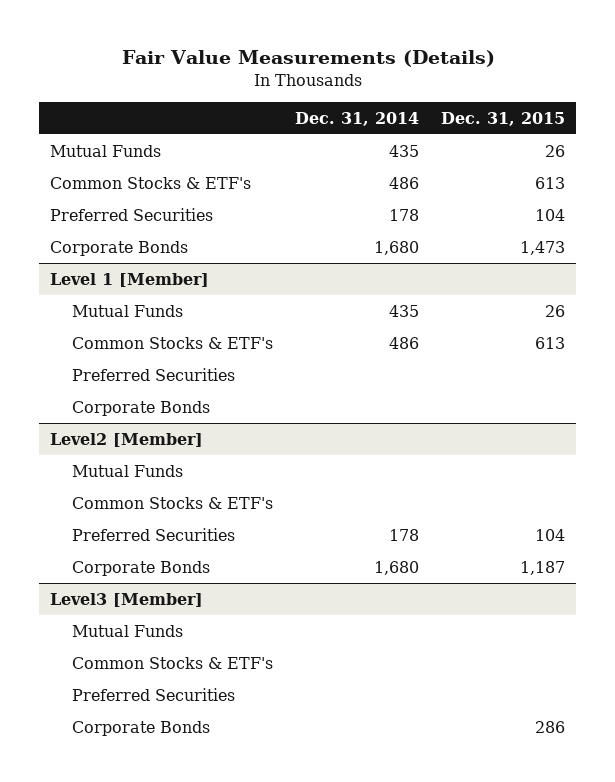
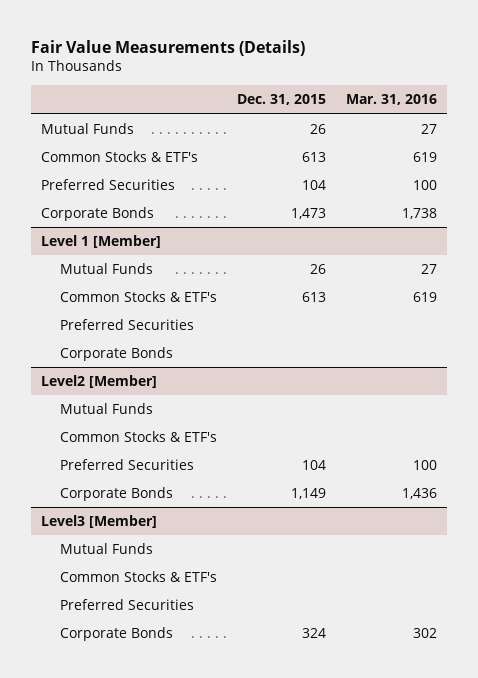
[295,111,420,126] Dec. 31, 2014 -> none
none -> [346,94,438,106] Mar. 31, 2016
[520,560,566,575] 1,187 -> [291,488,327,500] 1,149
[535,720,566,733] 286 -> [302,628,327,639] 324

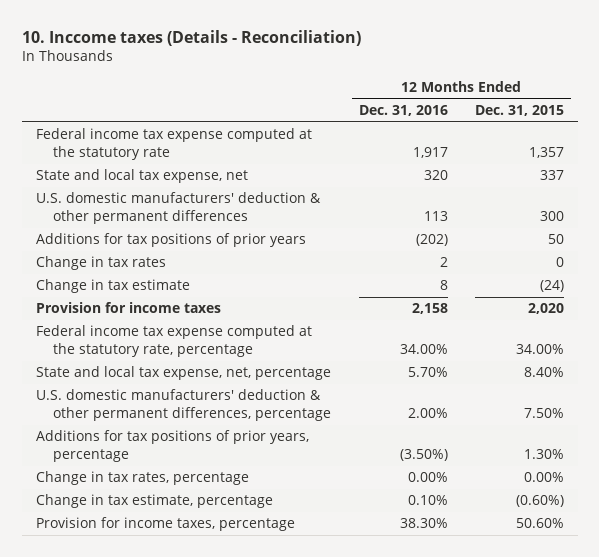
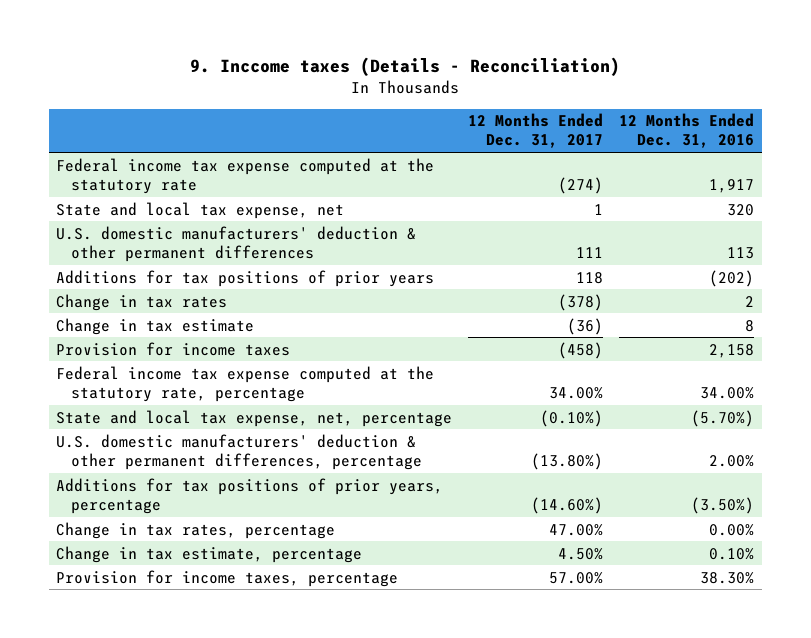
[21,30,361,47] 10. Inccome taxes (Details - Reconciliation) -> [190,57,621,77] 9. Inccome taxes (Details - Reconciliation)
[474,104,564,116] Dec. 31, 2015 -> none
none -> [468,113,604,149] 12 Months Ended Dec. 31, 2017
[407,367,448,378] 5.70% -> [691,409,755,427] (5.70%)

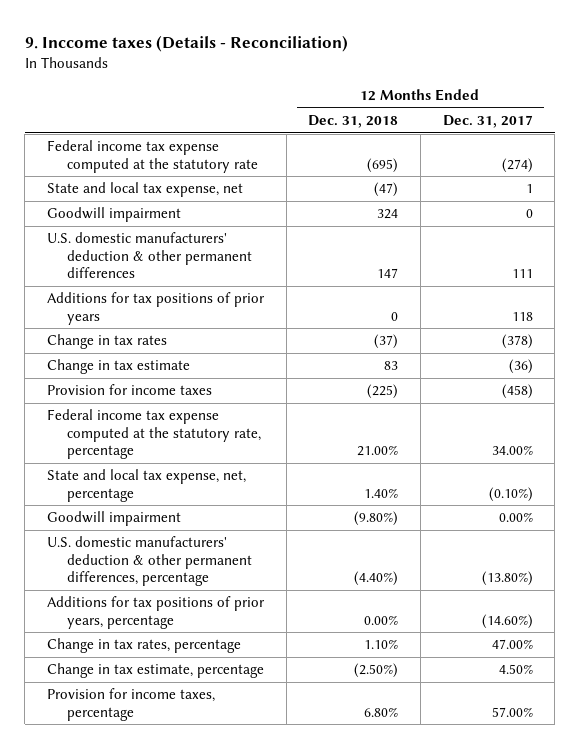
[619,113,755,149] 12 Months Ended Dec. 31, 2016 -> none
none -> [308,114,399,128] Dec. 31, 2018
none -> [46,207,181,223] Goodwill impairment
none -> [46,511,181,527] Goodwill impairment

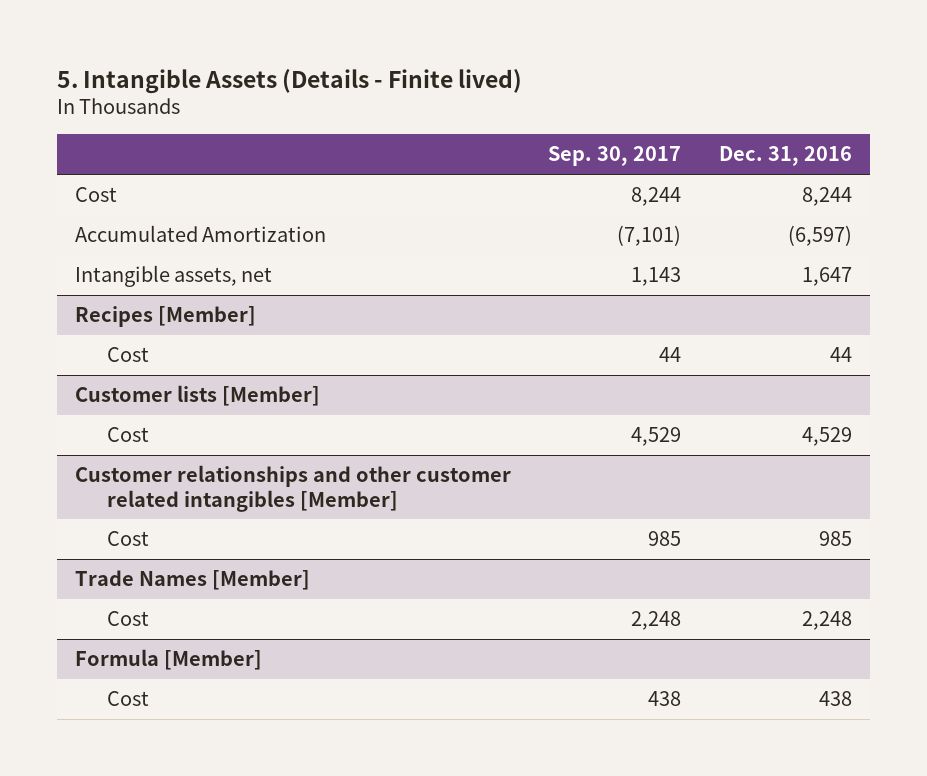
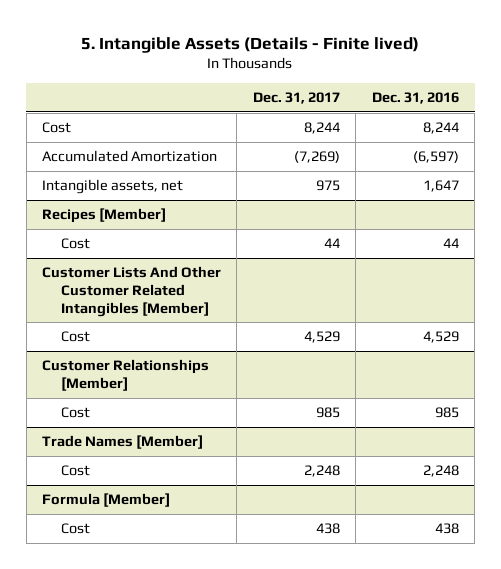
[548,146,682,167] Sep. 30, 2017 -> none
none -> [252,92,340,105] Dec. 31, 2017
[75,385,321,407] Customer lists [Member] -> none
none -> [41,266,221,317] Customer Lists And Other Customer Related Intangibles [Member]
[75,465,512,512] Customer relationships and other customer related intangibles [Member] -> [41,359,209,391] Customer Relationships [Member]

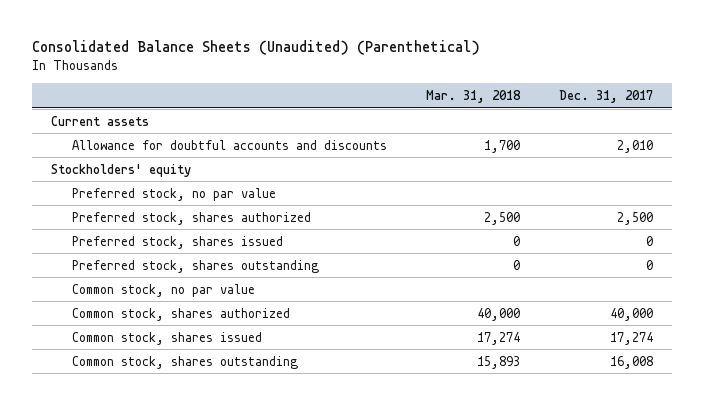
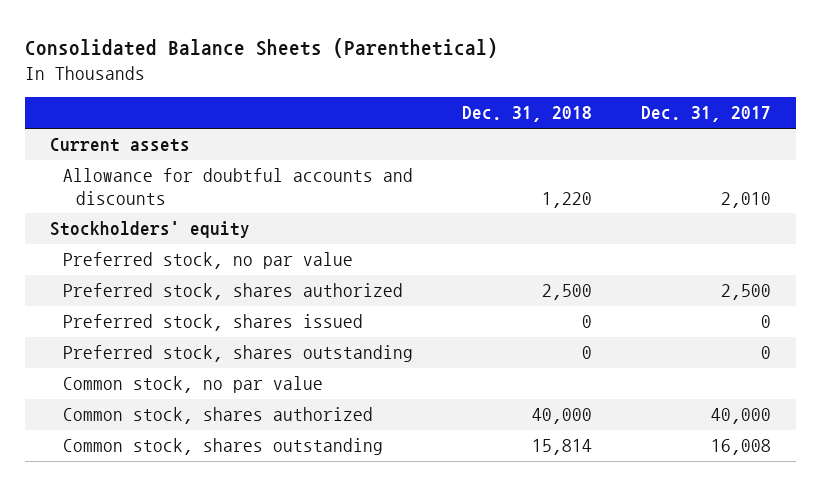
[31,40,480,56] Consolidated Balance Sheets (Unaudited) (Parenthetical) -> [24,37,498,58] Consolidated Balance Sheets (Parenthetical)
[425,89,521,103] Mar. 31, 2018 -> none
none -> [462,106,593,123] Dec. 31, 2018
[72,331,263,345] Common stock, shares issued -> none

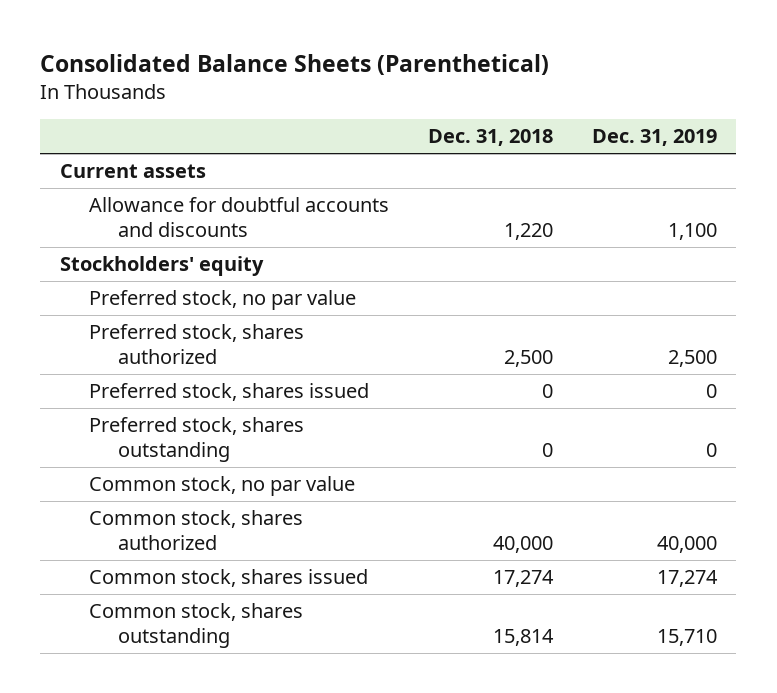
[641,106,772,123] Dec. 31, 2017 -> none
none -> [591,129,717,147] Dec. 31, 2019
none -> [88,569,368,588] Common stock, shares issued

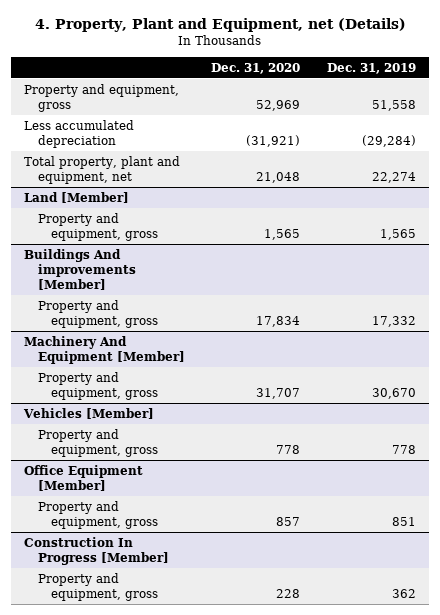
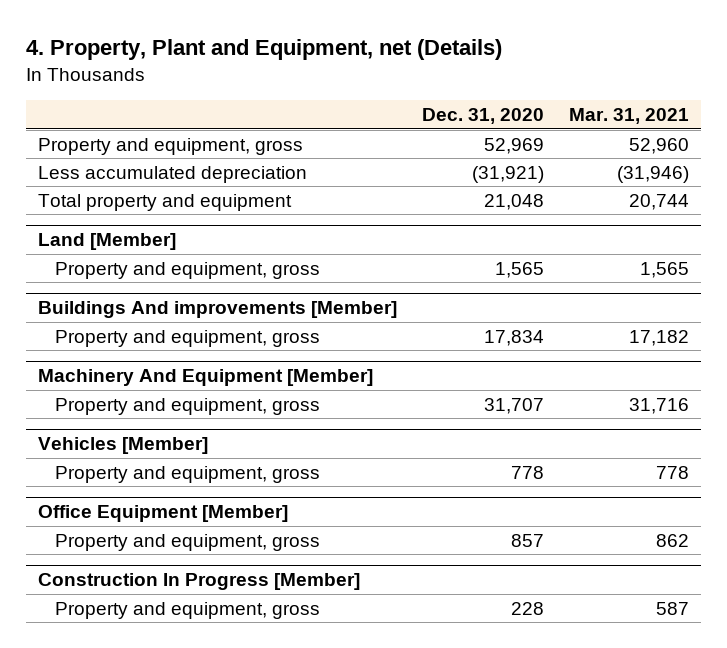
[327,62,417,74] Dec. 31, 2019 -> none
none -> [568,107,689,124] Mar. 31, 2021
[24,155,181,184] Total property, plant and equipment, net -> [38,193,293,211] Total property and equipment

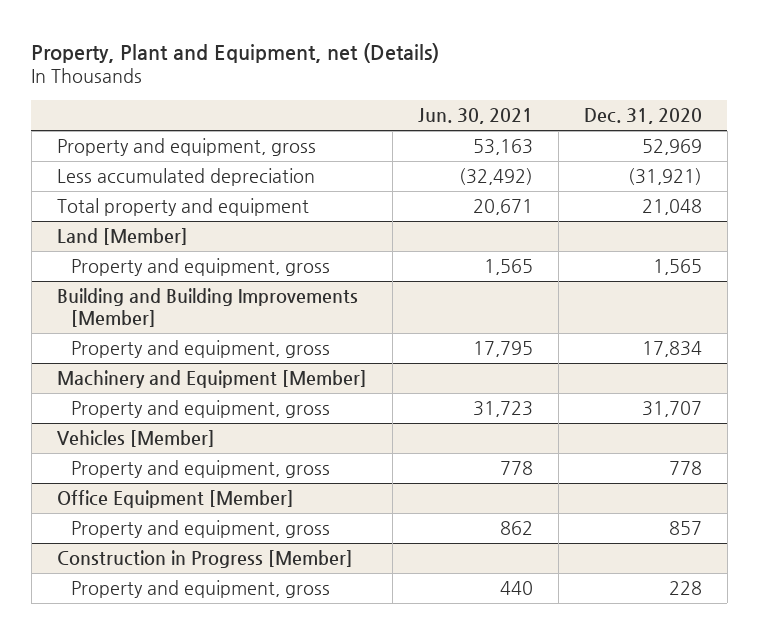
[25,39,502,61] 4. Property, Plant and Equipment, net (Details) -> [31,42,440,63] Property, Plant and Equipment, net (Details)
[568,107,689,124] Mar. 31, 2021 -> none
none -> [417,108,533,125] Jun. 30, 2021
[38,301,398,319] Buildings And improvements [Member] -> [56,288,358,327] Building and Building Improvements [Member]
[38,369,374,387] Machinery And Equipment [Member] -> [56,370,367,389] Machinery and Equipment [Member]
[38,573,361,591] Construction In Progress [Member] -> [56,550,353,569] Construction in Progress [Member]

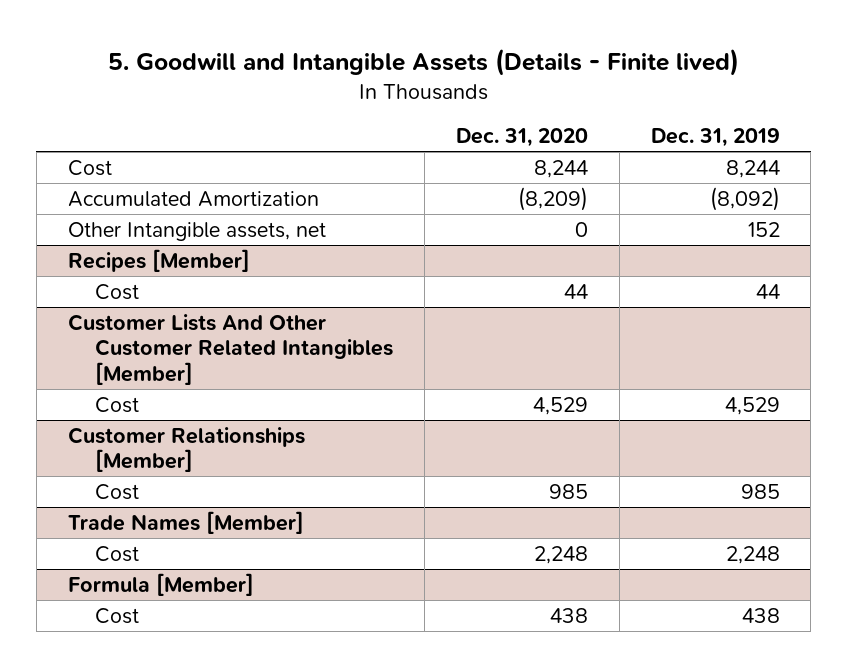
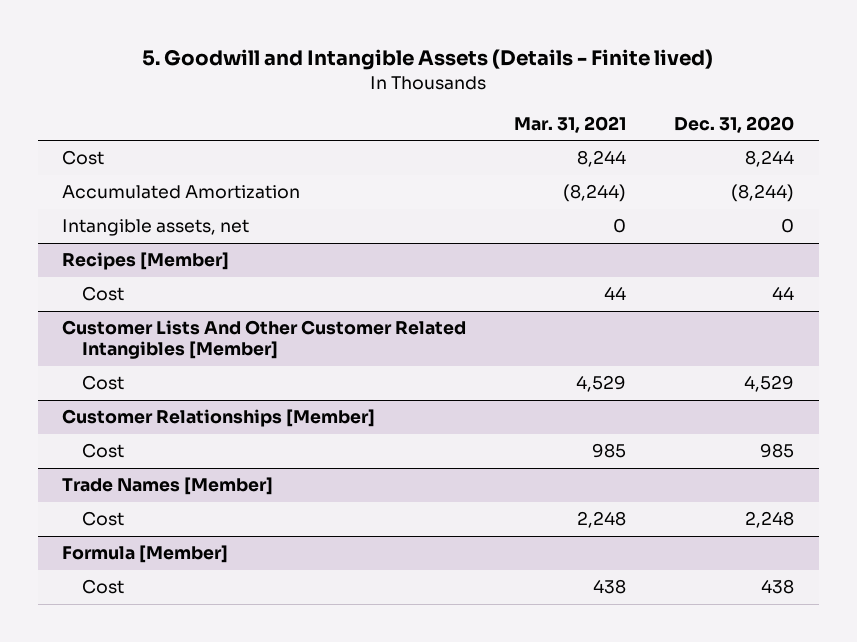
[650,127,780,147] Dec. 31, 2019 -> none
none -> [514,115,627,133] Mar. 31, 2021
[517,186,588,211] (8,209) -> [731,184,795,203] (8,244)
[67,221,326,241] Other Intangible assets, net -> [62,219,250,237] Intangible assets, net

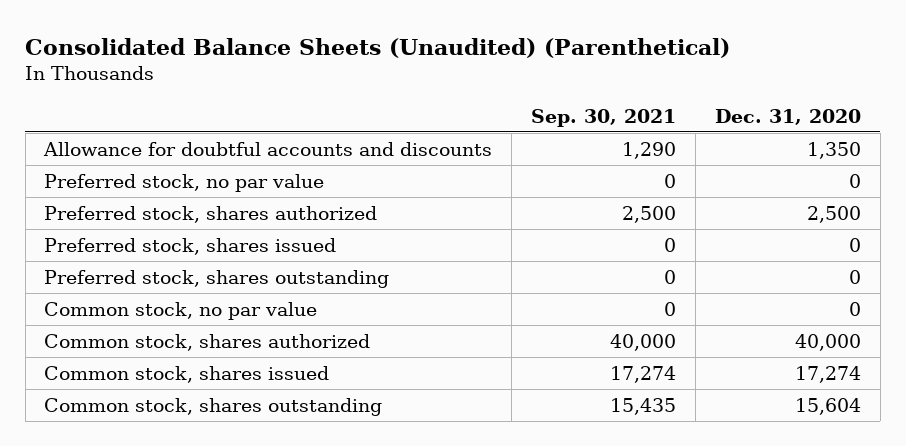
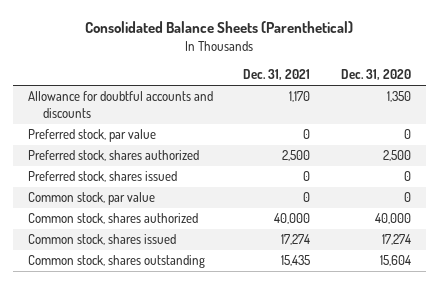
[25,37,731,58] Consolidated Balance Sheets (Unaudited) (Parenthetical) -> [85,21,354,34] Consolidated Balance Sheets (Parenthetical)
[531,108,677,127] Sep. 30, 2021 -> none
none -> [243,69,311,81] Dec. 31, 2021
[44,174,325,193] Preferred stock, no par value -> [28,129,157,143] Preferred stock, par value
[44,270,390,289] Preferred stock, shares outstanding -> none
[44,302,318,321] Common stock, no par value -> [28,192,156,206] Common stock, par value

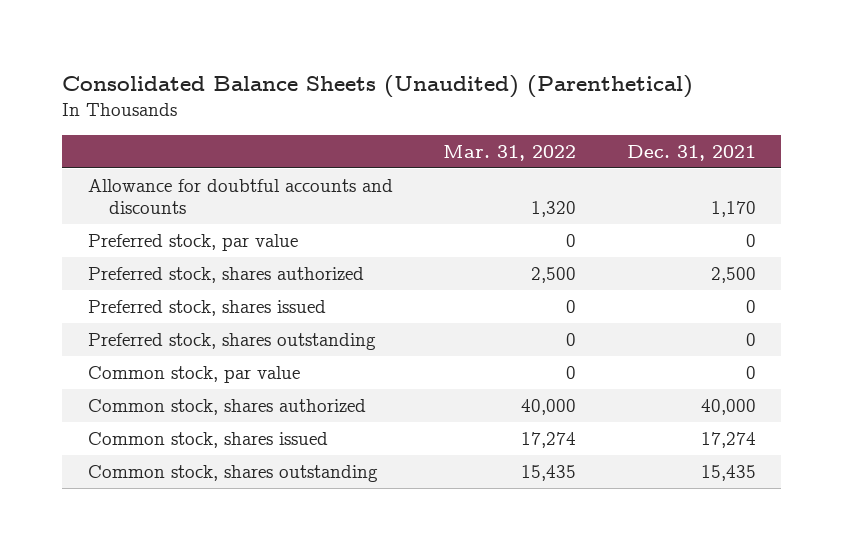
[85,21,354,34] Consolidated Balance Sheets (Parenthetical) -> [62,75,694,99] Consolidated Balance Sheets (Unaudited) (Parenthetical)
[340,69,411,81] Dec. 31, 2020 -> none
none -> [443,144,577,161] Mar. 31, 2022
none -> [87,332,376,350] Preferred stock, shares outstanding

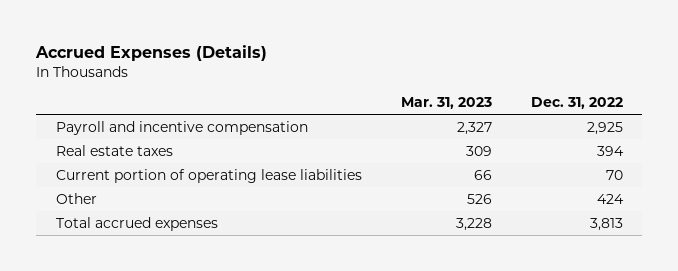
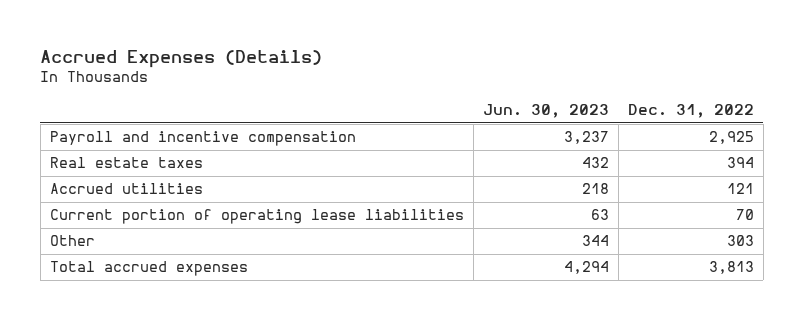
[400,97,492,110] Mar. 31, 2023 -> none
none -> [482,104,609,119] Jun. 30, 2023
none -> [49,183,203,195] Accrued utilities
[596,193,624,204] 424 -> [726,235,754,247] 303

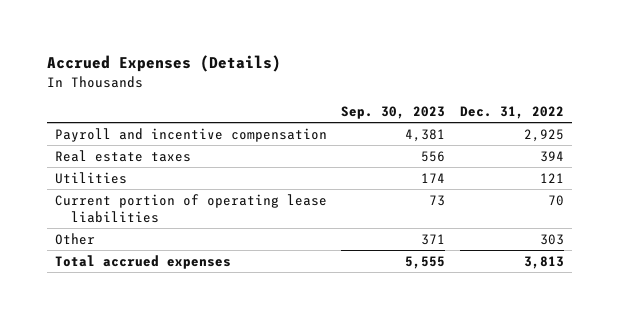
[482,104,609,119] Jun. 30, 2023 -> none
none -> [341,105,446,119] Sep. 30, 2023
[49,183,203,195] Accrued utilities -> [54,171,127,184] Utilities

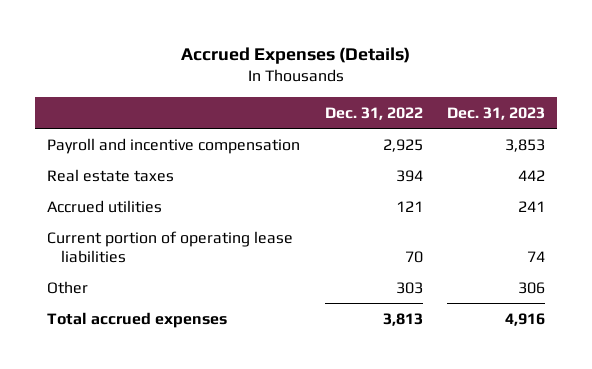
[341,105,446,119] Sep. 30, 2023 -> none
none -> [446,106,545,120] Dec. 31, 2023
[54,171,127,184] Utilities -> [47,199,163,213] Accrued utilities

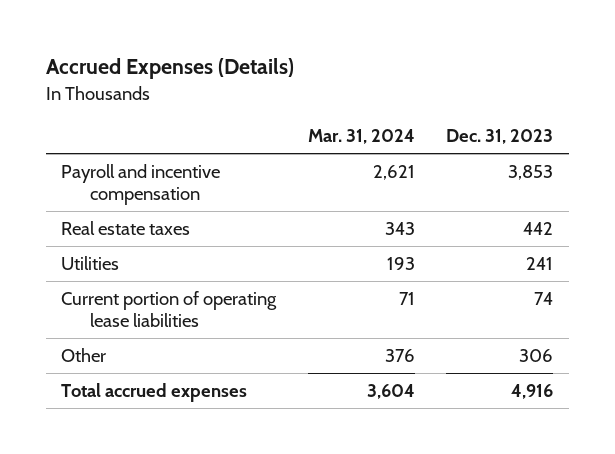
[324,106,423,120] Dec. 31, 2022 -> none
none -> [307,129,415,145] Mar. 31, 2024
[47,199,163,213] Accrued utilities -> [61,256,120,271] Utilities

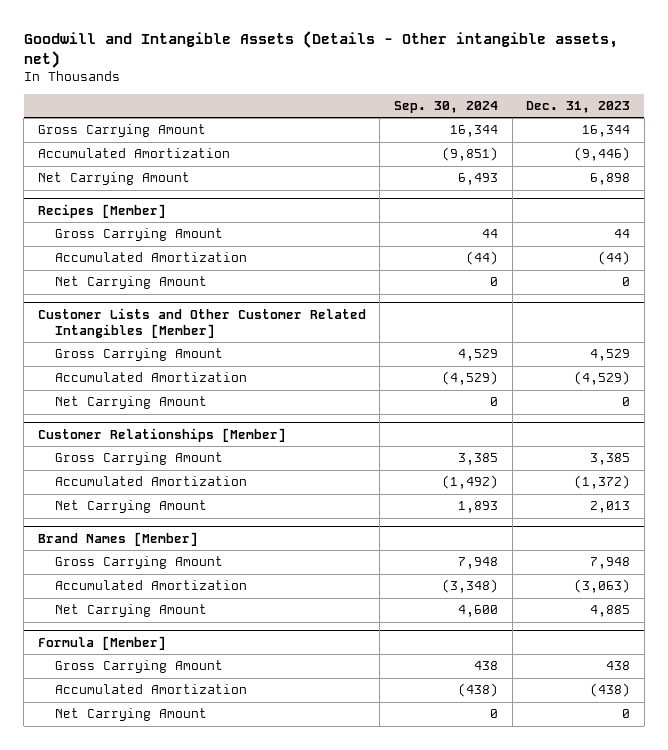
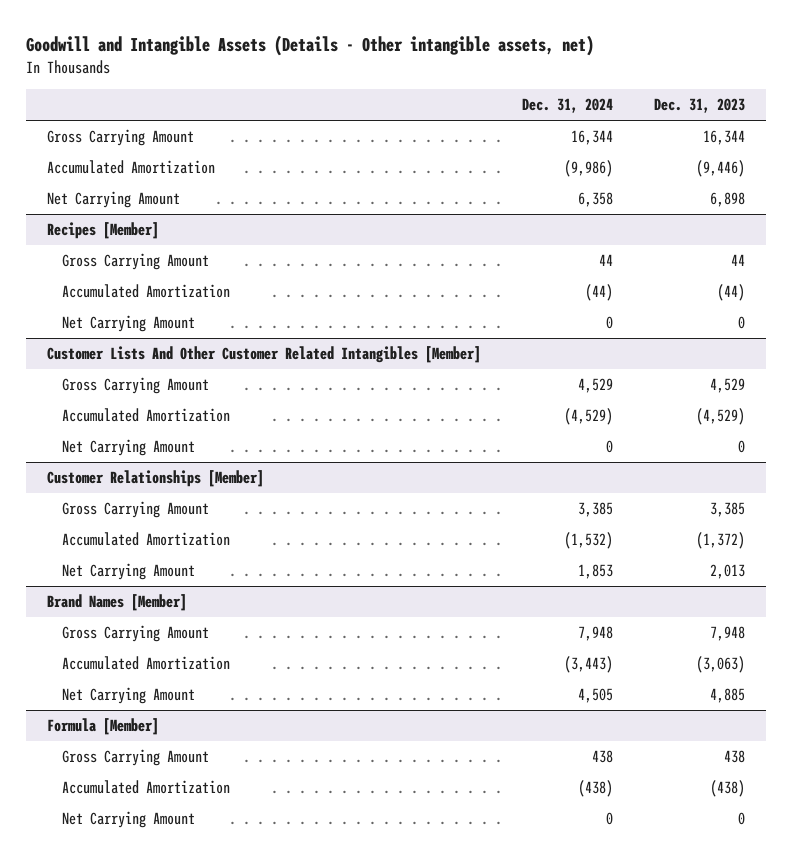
[393,101,498,114] Sep. 30, 2024 -> none
none -> [522,98,614,114] Dec. 31, 2024
[37,307,366,339] Customer Lists and Other Customer Related Intangibles [Member] -> [47,346,482,364] Customer Lists And Other Customer Related Intangibles [Member]

